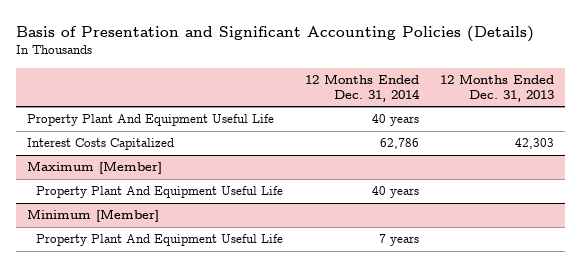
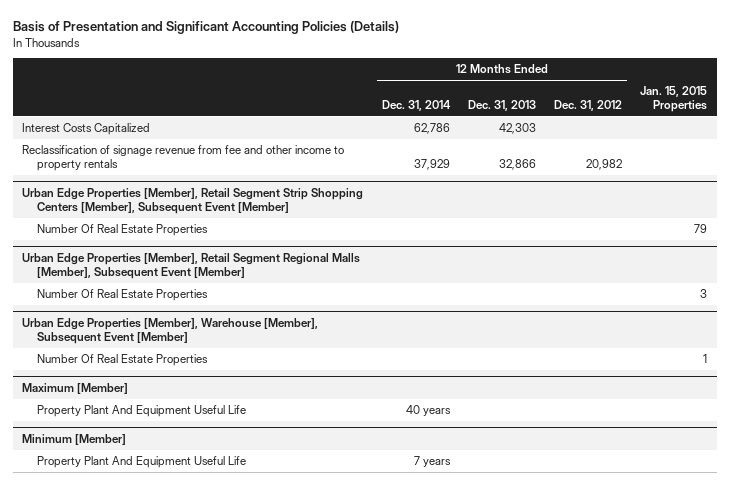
none -> [554,99,623,111] Dec. 31, 2012
none -> [640,86,708,112] Jan. 15, 2015 Properties
[26,114,274,127] Property Plant And Equipment Useful Life -> none
none -> [22,145,345,171] Reclassification of signage revenue from fee and other income to property rentals
none -> [22,188,364,214] Urban Edge Properties [Member], Retail Segment Strip Shopping Centers [Member], Subsequent Event [Member]
none -> [36,224,208,237] Number Of Real Estate Properties
none -> [22,253,361,279] Urban Edge Properties [Member], Retail Segment Regional Malls [Member], Subsequent Event [Member]
none -> [36,289,208,302] Number Of Real Estate Properties
none -> [22,318,319,344] Urban Edge Properties [Member], Warehouse [Member], Subsequent Event [Member]
none -> [36,354,208,367] Number Of Real Estate Properties

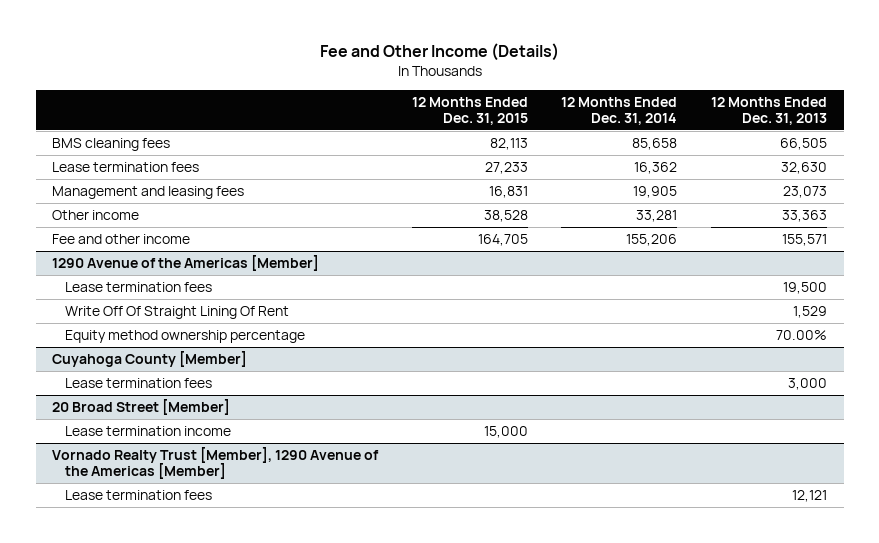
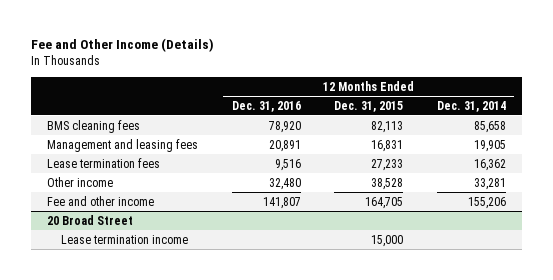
[710,96,827,125] 12 Months Ended Dec. 31, 2013 -> none
none -> [231,100,301,112] Dec. 31, 2016
[52,162,200,173] Lease termination fees -> [47,157,161,168] Lease termination fees
[52,255,320,272] 1290 Avenue of the Americas [Member] -> none
[65,282,213,293] Lease termination fees -> none
[65,306,290,320] Write Off Of Straight Lining Of Rent -> none
[65,330,306,344] Equity method ownership percentage -> none
[52,351,248,368] Cuyahoga County [Member] -> none
[65,378,213,389] Lease termination fees -> none
[52,399,231,416] 20 Broad Street [Member] -> [47,214,134,225] 20 Broad Street
[52,447,380,480] Vornado Realty Trust [Member], 1290 Avenue of the Americas [Member] -> none
[65,490,213,501] Lease termination fees -> none

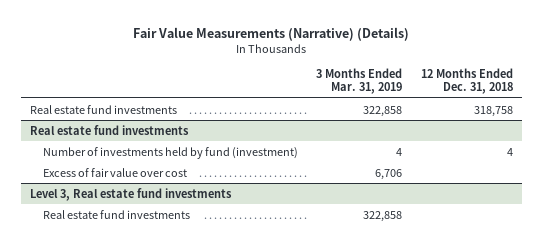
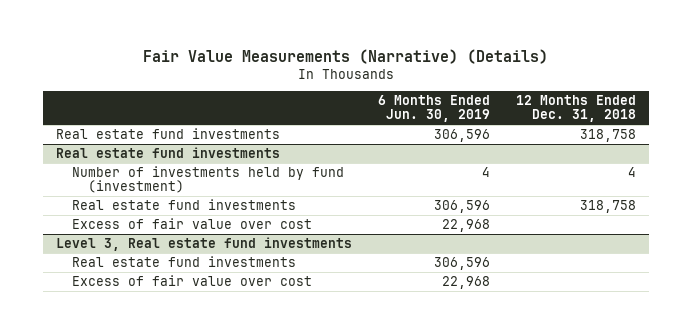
[316,68,403,95] 3 Months Ended Mar. 31, 2019 -> none
none -> [377,94,490,123] 6 Months Ended Jun. 30, 2019
none -> [71,198,296,210] Real estate fund investments
none -> [71,274,312,286] Excess of fair value over cost

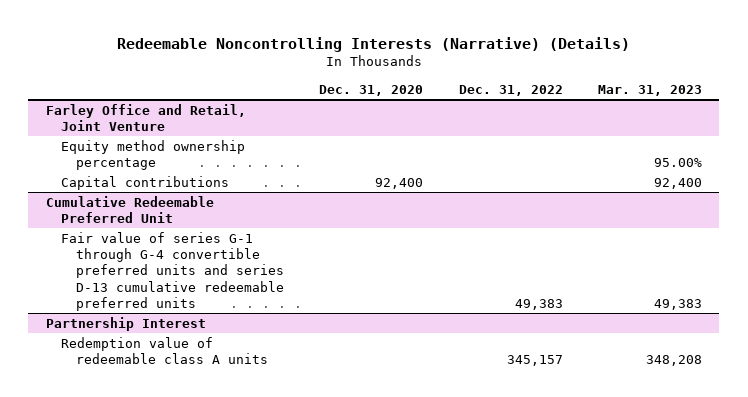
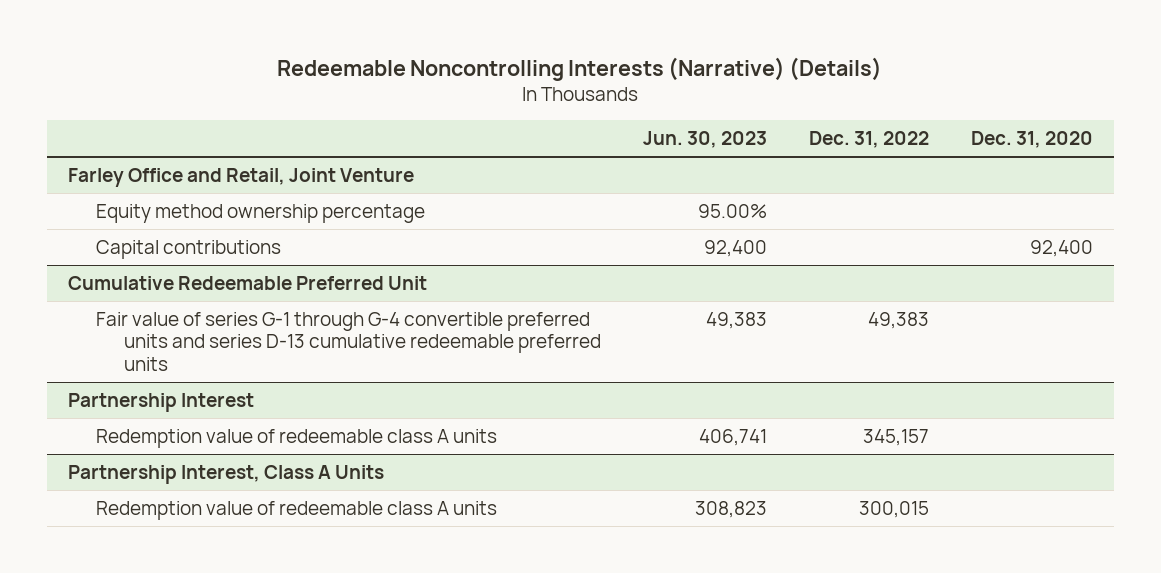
[597,85,702,97] Mar. 31, 2023 -> none
none -> [643,131,768,149] Jun. 30, 2023
none -> [67,464,384,484] Partnership Interest, Class A Units
none -> [95,500,497,520] Redemption value of redeemable class A units

